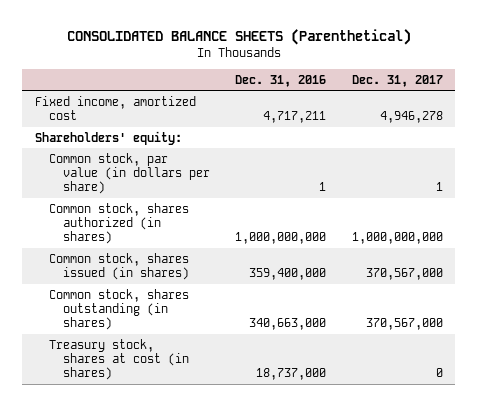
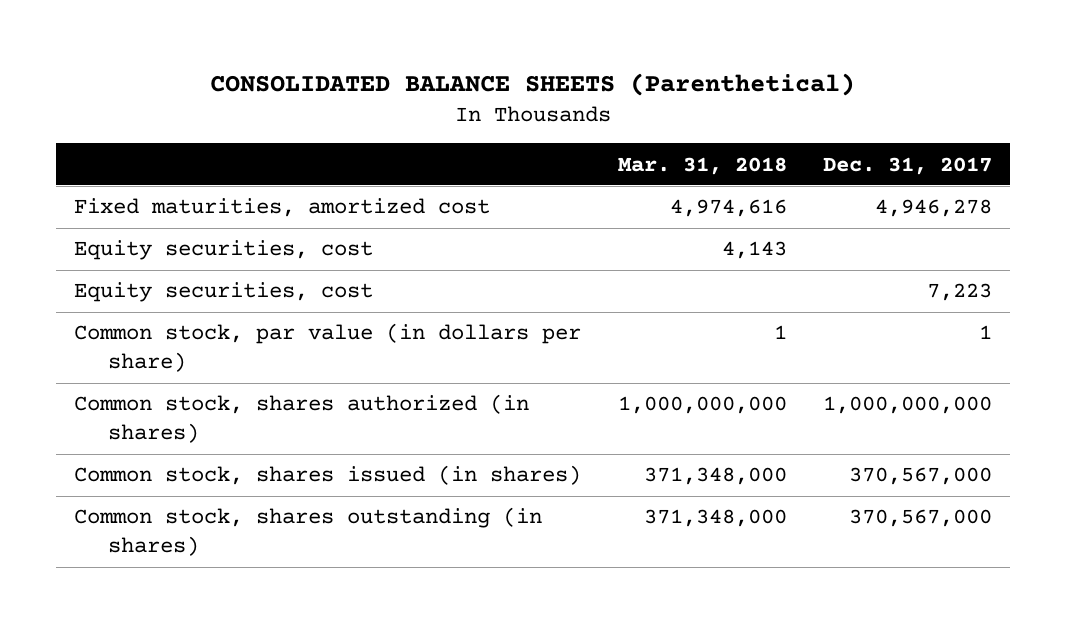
[235,74,327,87] Dec. 31, 2016 -> none
none -> [617,156,787,175] Mar. 31, 2018
[34,130,182,145] Shareholders' equity: -> none
[34,95,196,121] Fixed income, amortized cost -> [74,198,491,218] Fixed maturities, amortized cost
none -> [74,240,374,261] Equity securities, cost
none -> [74,282,374,303] Equity securities, cost
[49,338,190,381] Treasury stock, shares at cost (in shares) -> none

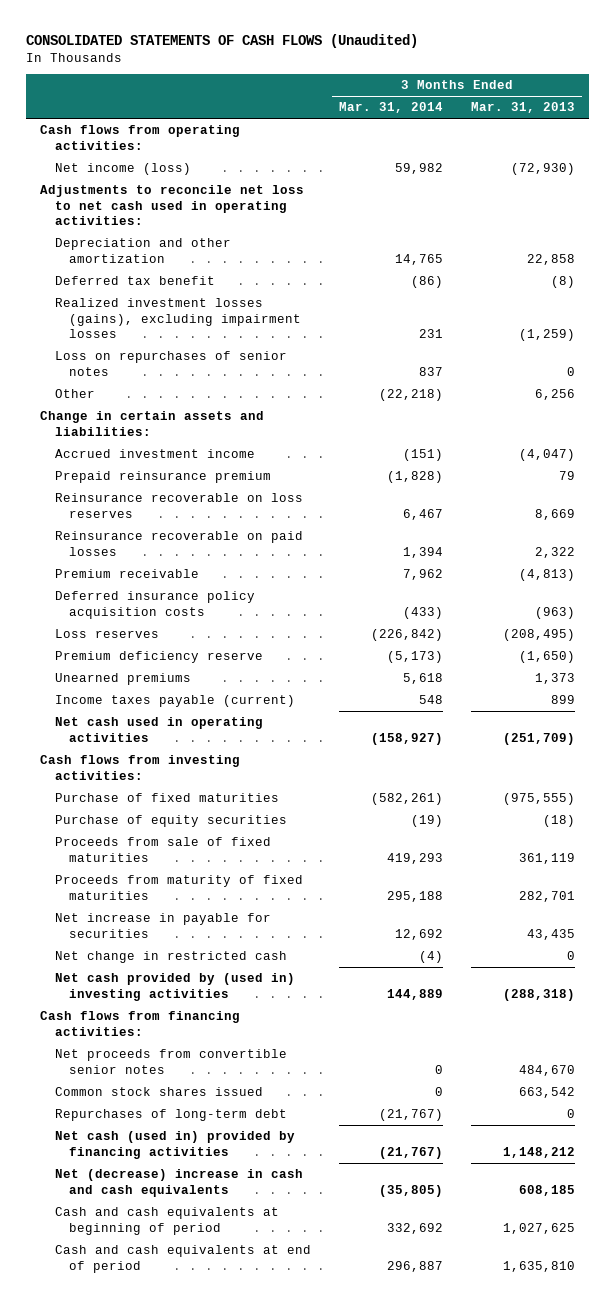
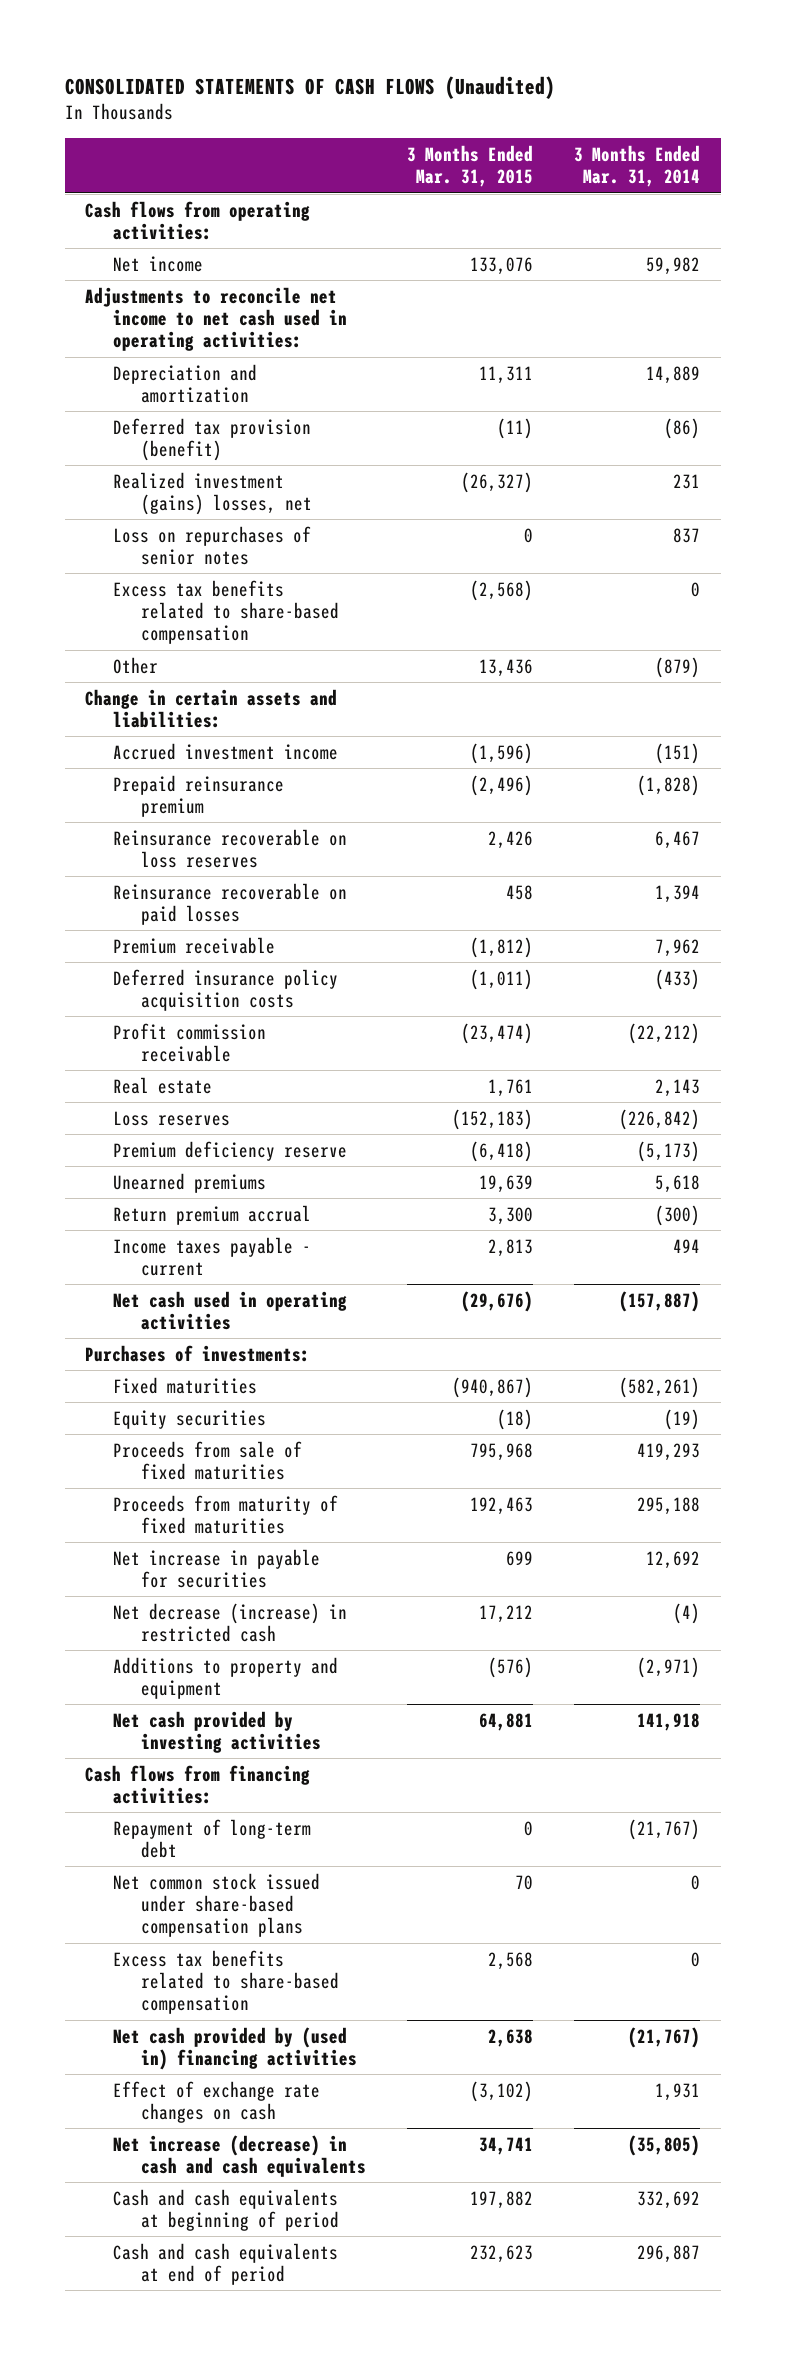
[470,102,575,114] Mar. 31, 2013 -> none
none -> [407,144,534,188] 3 Months Ended Mar. 31, 2015
[54,163,191,176] Net income (loss) -> [113,255,204,272] Net income
[39,185,304,226] Adjustments to reconcile net loss to net cash used in operating activities: -> [85,286,348,352] Adjustments to reconcile net income to net cash used in operating activities:
[54,238,231,263] Depreciation and other amortization -> [113,363,258,404] Depreciation and amortization
[394,253,443,265] 14,765 -> [646,365,701,384] 14,889
[54,276,215,286] Deferred tax benefit -> [113,417,312,462] Deferred tax provision (benefit)
[54,298,302,339] Realized investment losses (gains), excluding impairment losses -> [113,471,313,516] Realized investment (gains) losses, net
none -> [113,579,340,645] Excess tax benefits related to share-based compensation
[378,389,443,402] (22,218) -> [655,656,701,678] (879)
none -> [113,1022,267,1063] Profit commission receivable
none -> [113,1076,213,1094] Real estate
[39,755,240,780] Cash flows from investing activities: -> none
none -> [113,1204,312,1225] Return premium accrual
[54,695,295,708] Income taxes payable (current) -> [113,1236,312,1277] Income taxes payable - current
[418,695,443,705] 548 -> [673,1238,701,1253] 494
[370,732,443,745] (158,927) -> [619,1290,701,1312] (157,887)
none -> [85,1344,311,1362] Purchases of investments:
[54,793,279,803] Purchase of fixed maturities -> [113,1376,258,1394] Fixed maturities
[54,815,287,828] Purchase of equity securities -> [113,1409,267,1429] Equity securities
[54,951,287,964] Net change in restricted cash -> [113,1602,348,1643] Net decrease (increase) in restricted cash
none -> [113,1656,339,1700] Additions to property and equipment
[54,973,295,1001] Net cash provided by (used in) investing activities -> [113,1710,322,1754] Net cash provided by investing activities
[386,988,443,1000] 144,889 -> [637,1712,701,1731] 141,918
[54,1049,287,1074] Net proceeds from convertible senior notes -> none
[54,1087,263,1097] Common stock shares issued -> none
[54,1109,287,1122] Repurchases of long-term debt -> [113,1818,312,1859] Repayment of long-term debt
none -> [113,1872,321,1938] Net common stock issued under share-based compensation plans
none -> [113,1949,340,2015] Excess tax benefits related to share-based compensation
[54,1131,295,1159] Net cash (used in) provided by financing activities -> [113,2026,358,2071] Net cash provided by (used in) financing activities
none -> [113,2080,321,2124] Effect of exchange rate changes on cash
[54,1169,303,1197] Net (decrease) increase in cash and cash equivalents -> [113,2134,367,2178] Net increase (decrease) in cash and cash equivalents

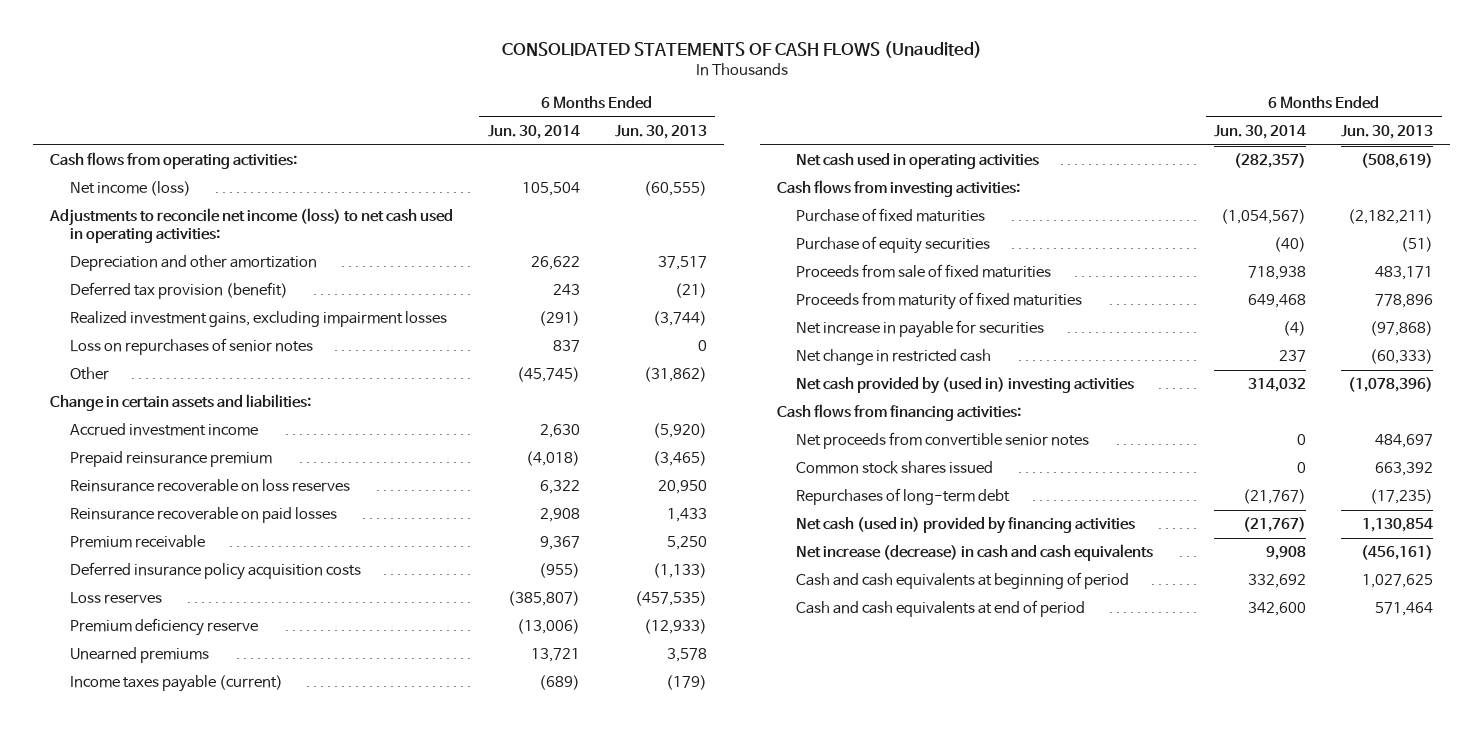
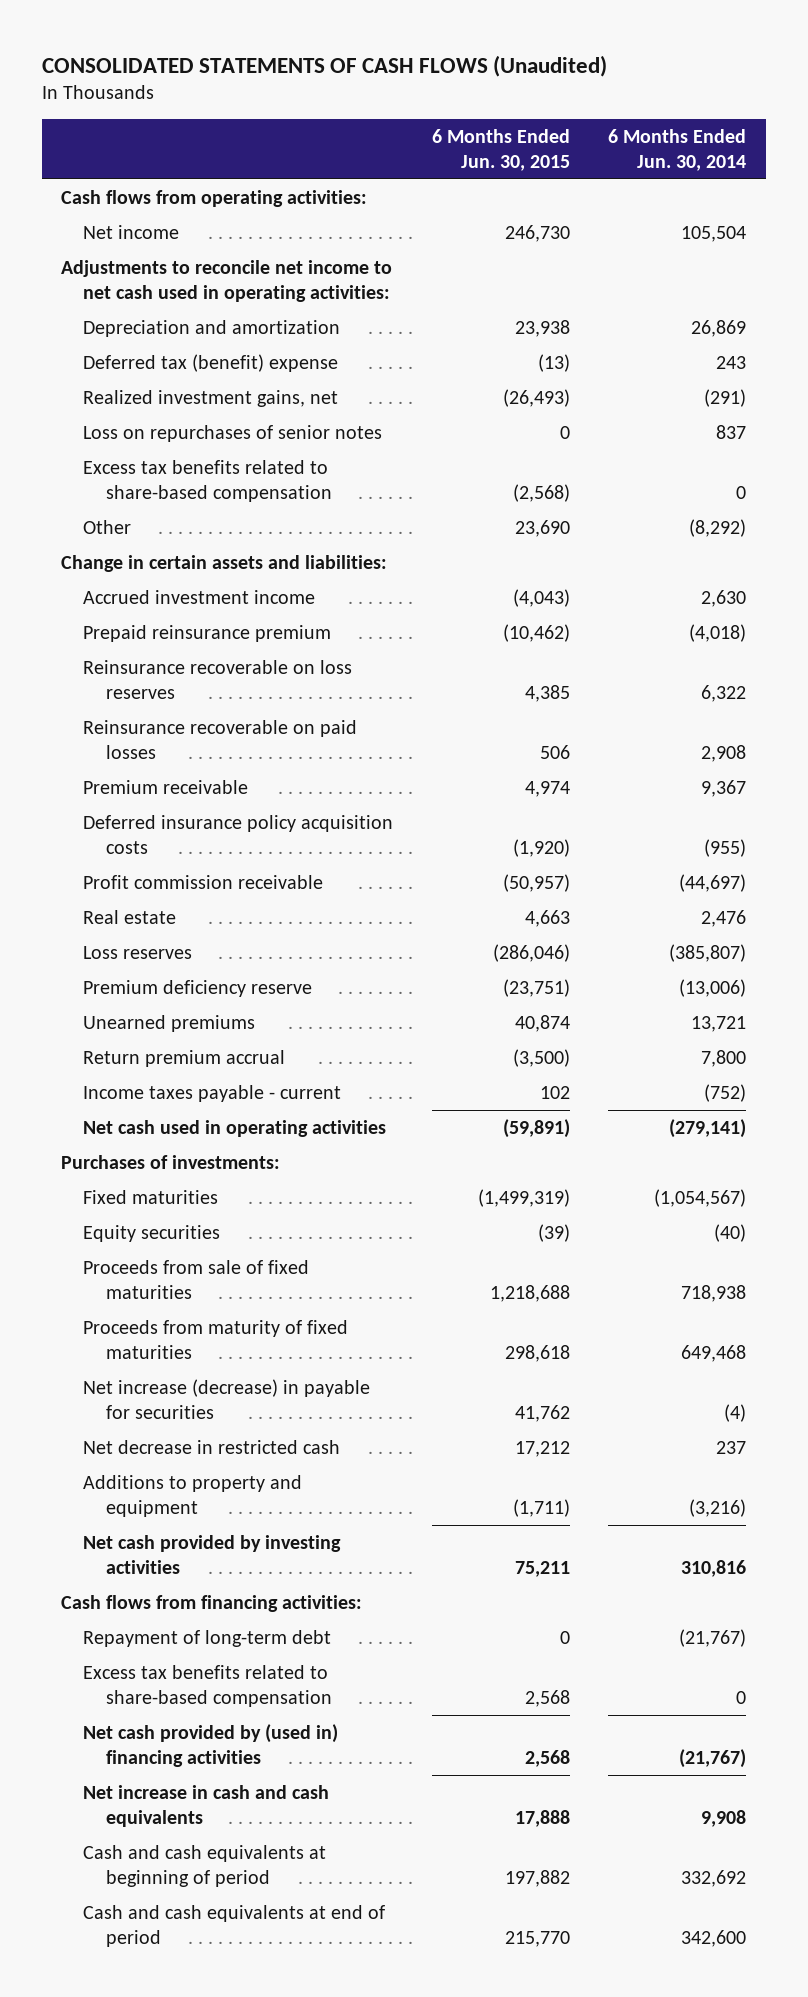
[614,125,707,140] Jun. 30, 2013 -> none
none -> [431,129,570,171] 6 Months Ended Jun. 30, 2015
[70,181,192,197] Net income (loss) -> [83,224,180,239] Net income
[49,208,454,243] Adjustments to reconcile net income (loss) to net cash used in operating activities: -> [61,259,393,302] Adjustments to reconcile net income to net cash used in operating activities:
[70,255,318,272] Depreciation and other amortization -> [83,319,341,337] Depreciation and amortization
[530,256,580,271] 26,622 -> [691,319,747,337] 26,869
[70,282,289,300] Deferred tax provision (benefit) -> [83,353,339,372] Deferred tax (benefit) expense
[70,311,448,328] Realized investment gains, excluding impairment losses -> [83,389,339,407] Realized investment gains, net
none -> [83,459,332,502] Excess tax benefits related to share-based compensation
[516,367,580,383] (45,745) -> [689,518,747,537] (8,292)
none -> [83,874,324,889] Profit commission receivable
none -> [83,909,177,924] Real estate
[776,180,1020,198] Cash flows from investing activities: -> none
none -> [83,1049,286,1067] Return premium accrual
[70,675,284,693] Income taxes payable (current) -> [83,1084,342,1102] Income taxes payable - current
[538,675,580,691] (689) -> [704,1083,747,1102] (752)
[1234,153,1307,169] (282,357) -> [669,1118,747,1138] (279,141)
none -> [61,1154,281,1169] Purchases of investments:
[796,208,986,223] Purchase of fixed maturities -> [83,1189,219,1204] Fixed maturities
[796,236,991,255] Purchase of equity securities -> [83,1224,221,1242] Equity securities
[796,320,1045,339] Net increase in payable for securities -> [83,1378,371,1419] Net increase (decrease) in payable for securities
[796,349,992,366] Net change in restricted cash -> [83,1439,341,1454] Net decrease in restricted cash
none -> [83,1474,303,1517] Additions to property and equipment
[796,377,1135,395] Net cash provided by (used in) investing activities -> [83,1534,342,1574] Net cash provided by investing activities
[1248,378,1307,393] 314,032 -> [681,1559,747,1577] 310,816
[796,432,1090,450] Net proceeds from convertible senior notes -> none
[796,461,994,475] Common stock shares issued -> none
[796,488,1011,506] Repurchases of long-term debt -> [83,1629,332,1647] Repayment of long-term debt
none -> [83,1664,332,1707] Excess tax benefits related to share-based compensation
[796,517,1136,535] Net cash (used in) provided by financing activities -> [83,1723,339,1767] Net cash provided by (used in) financing activities
[796,544,1154,562] Net increase (decrease) in cash and cash equivalents -> [83,1784,330,1827] Net increase in cash and cash equivalents

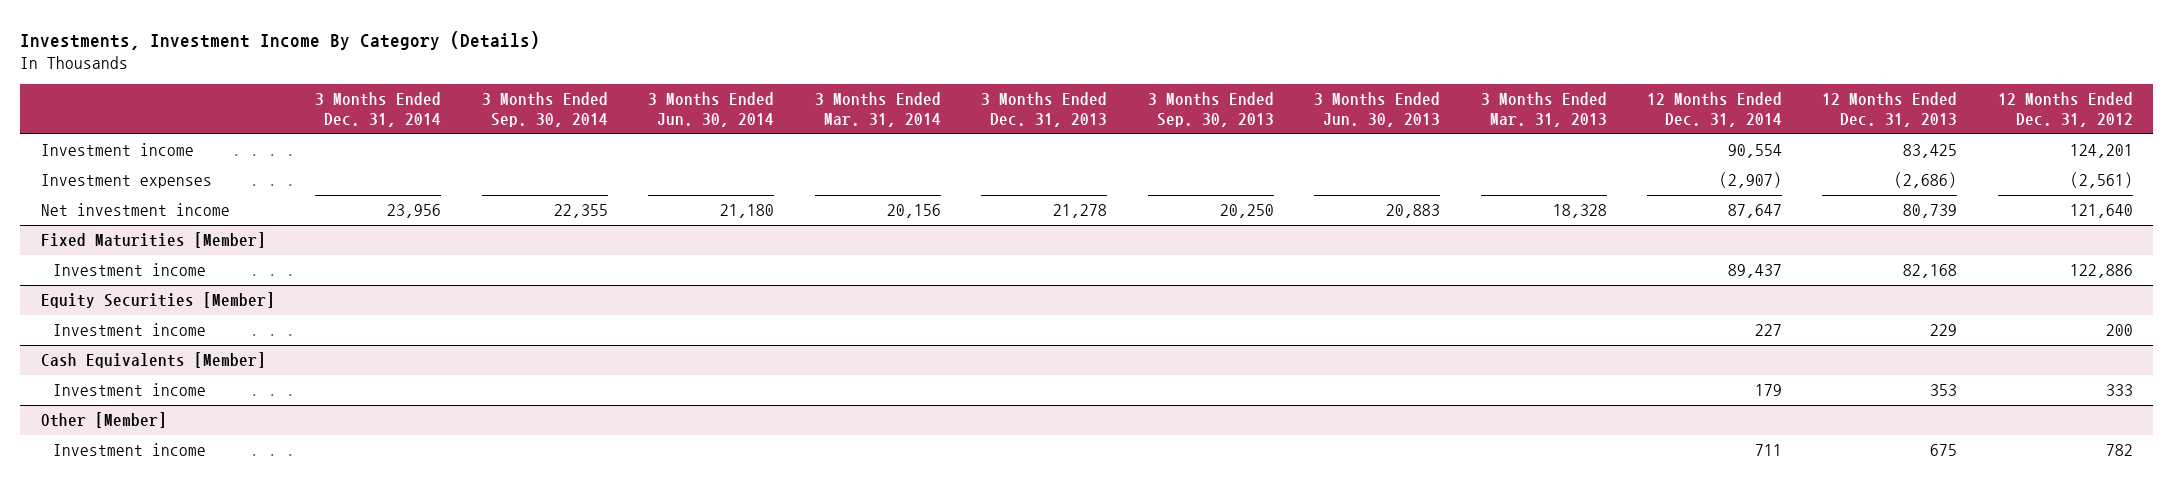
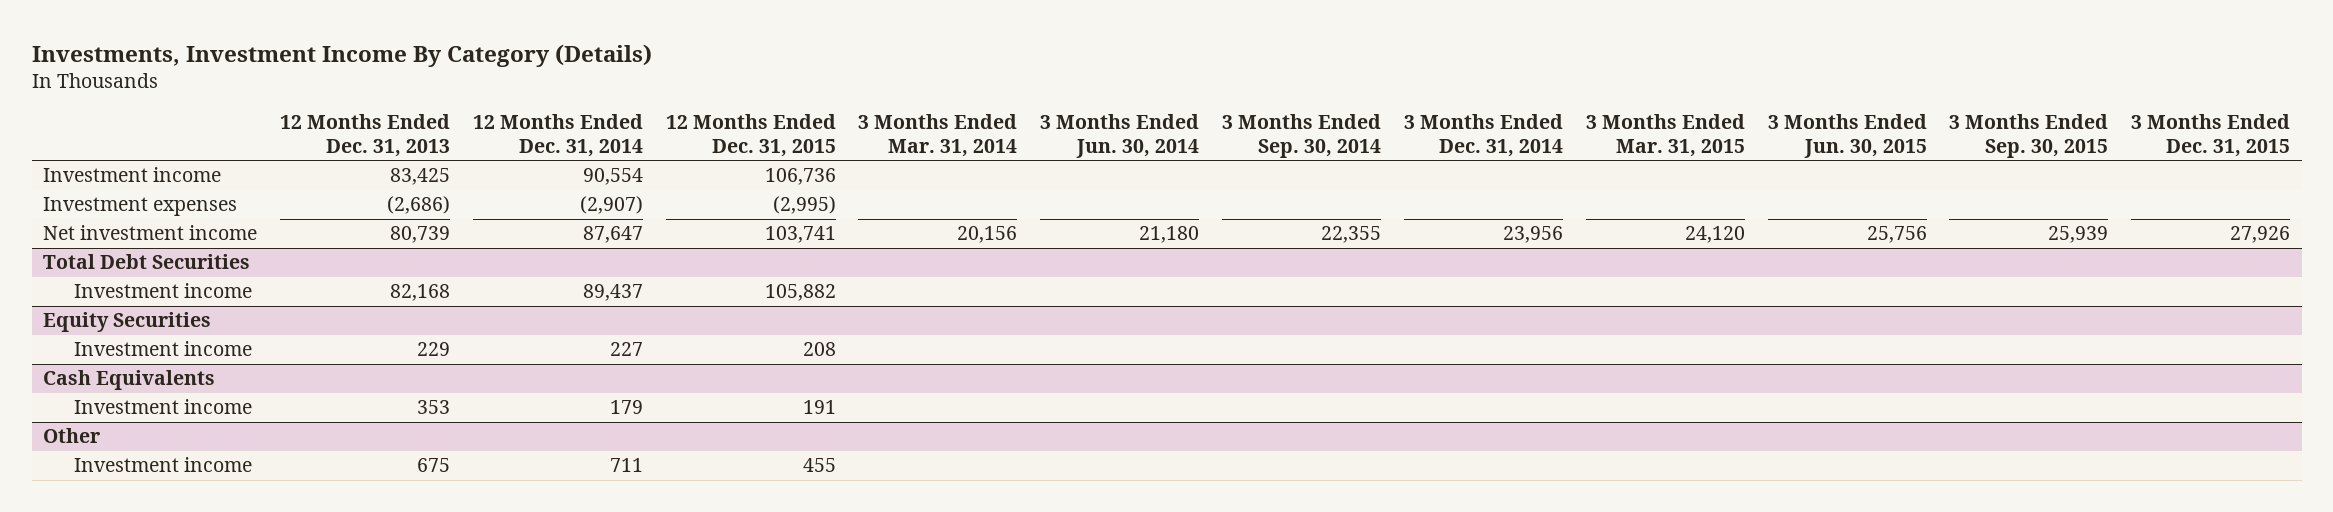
[981,92,1108,128] 3 Months Ended Dec. 31, 2013 -> none
[1147,92,1274,128] 3 Months Ended Sep. 30, 2013 -> none
[1314,92,1441,128] 3 Months Ended Jun. 30, 2013 -> none
[1480,92,1607,128] 3 Months Ended Mar. 31, 2013 -> none
[1997,92,2133,128] 12 Months Ended Dec. 31, 2012 -> none
none -> [665,114,836,157] 12 Months Ended Dec. 31, 2015
none -> [1585,114,1745,157] 3 Months Ended Mar. 31, 2015
none -> [1767,114,1927,158] 3 Months Ended Jun. 30, 2015
none -> [1949,114,2109,158] 3 Months Ended Sep. 30, 2015
none -> [2131,114,2291,157] 3 Months Ended Dec. 31, 2015
[40,232,266,249] Fixed Maturities [Member] -> [43,254,251,270] Total Debt Securities
[40,292,275,309] Equity Securities [Member] -> [43,312,212,333] Equity Securities
[40,352,266,369] Cash Equivalents [Member] -> [43,370,216,391] Cash Equivalents
[40,412,167,429] Other [Member] -> [43,428,101,444] Other

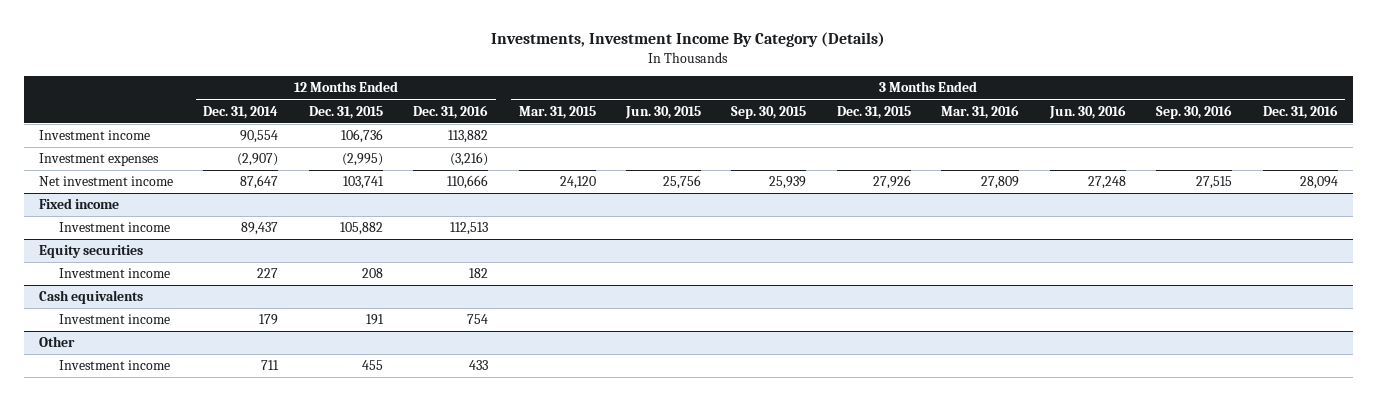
[279,114,450,157] 12 Months Ended Dec. 31, 2013 -> none
[858,114,1018,157] 3 Months Ended Mar. 31, 2014 -> none
[1040,114,1200,158] 3 Months Ended Jun. 30, 2014 -> none
[1222,114,1382,158] 3 Months Ended Sep. 30, 2014 -> none
[1403,114,1563,157] 3 Months Ended Dec. 31, 2014 -> none
none -> [413,104,489,119] Dec. 31, 2016
none -> [941,104,1020,119] Mar. 31, 2016
none -> [1048,104,1126,119] Jun. 30, 2016
none -> [1156,104,1233,119] Sep. 30, 2016
none -> [1262,104,1338,119] Dec. 31, 2016
[43,254,251,270] Total Debt Securities -> [38,198,119,210] Fixed income
[43,312,212,333] Equity Securities -> [38,245,143,259] Equity securities
[43,370,216,391] Cash Equivalents -> [38,290,143,305] Cash equivalents

